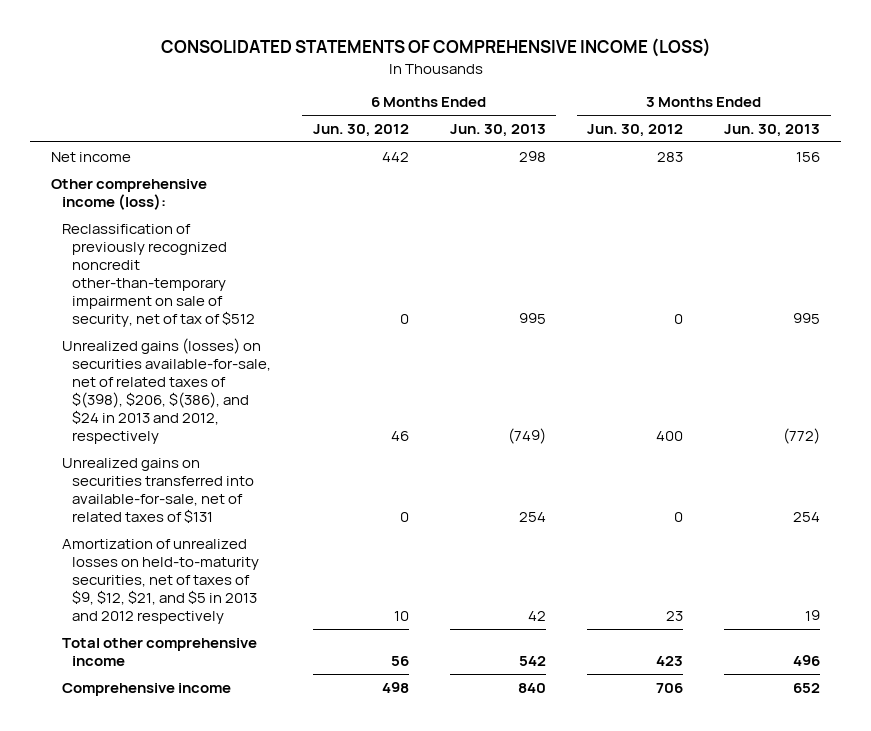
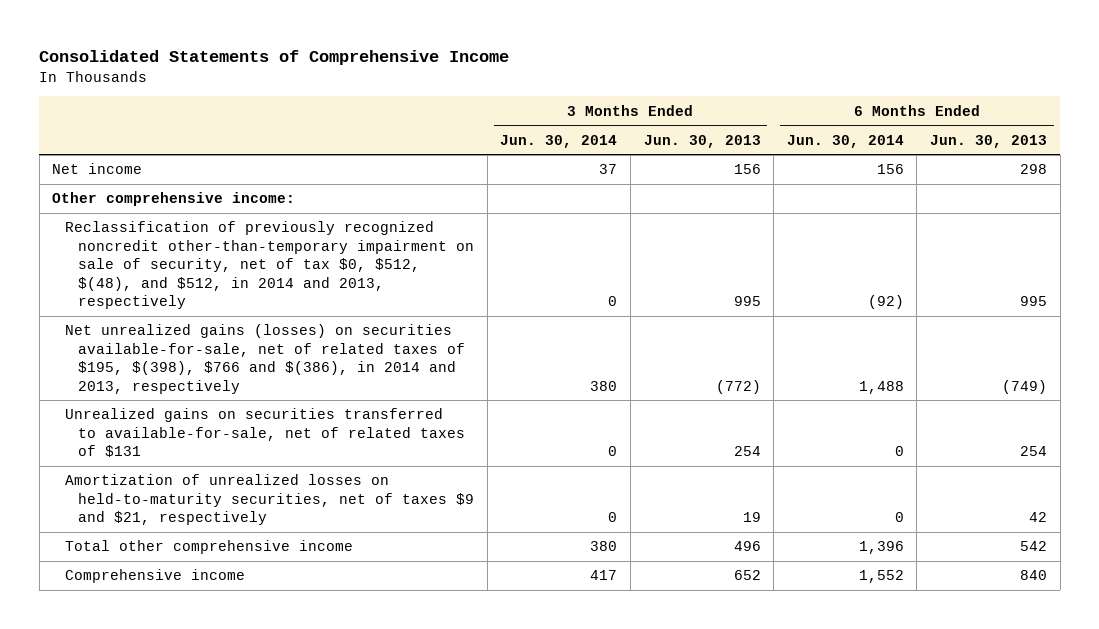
[160,38,711,58] CONSOLIDATED STATEMENTS OF COMPREHENSIVE INCOME (LOSS) -> [39,50,510,66] Consolidated Statements of Comprehensive Income
[312,124,409,138] Jun. 30, 2012 -> none
[586,124,683,138] Jun. 30, 2012 -> none
none -> [500,134,618,148] Jun. 30, 2014
none -> [786,134,904,148] Jun. 30, 2014
[50,178,207,210] Other comprehensive income (loss): -> [52,192,296,207] Other comprehensive income:
[61,223,256,328] Reclassification of previously recognized noncredit other-than-temporary impairment on sale of security, net of tax of $512 -> [65,221,475,310] Reclassification of previously recognized noncredit other-than-temporary impairment on sale of security, net of tax $0, $512, $(48), and $512, in 2014 and 2013, respectively
[61,337,272,445] Unrealized gains (losses) on securities available-for-sale, net of related taxes of $(398), $206, $(386), and $24 in 2013 and 2012, respectively -> [65,324,466,394] Net unrealized gains (losses) on securities available-for-sale, net of related taxes of $195, $(398), $766 and $(386), in 2014 and 2013, respectively
[61,457,255,523] Unrealized gains on securities transferred into available-for-sale, net of related taxes of $131 -> [65,408,466,458] Unrealized gains on securities transferred to available-for-sale, net of related taxes of $131
[61,538,260,625] Amortization of unrealized losses on held-to-maturity securities, net of taxes of $9, $12, $21, and $5 in 2013 and 2012 respectively -> [65,474,475,526] Amortization of unrealized losses on held-to-maturity securities, net of taxes $9 and $21, respectively

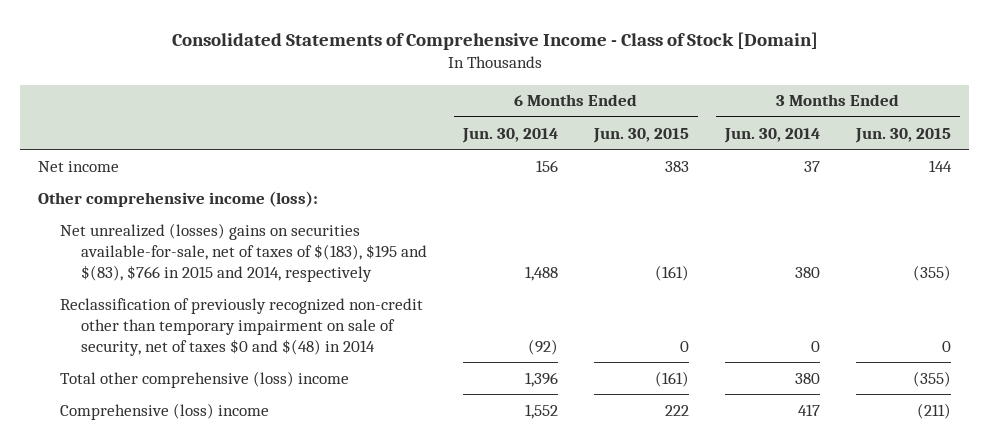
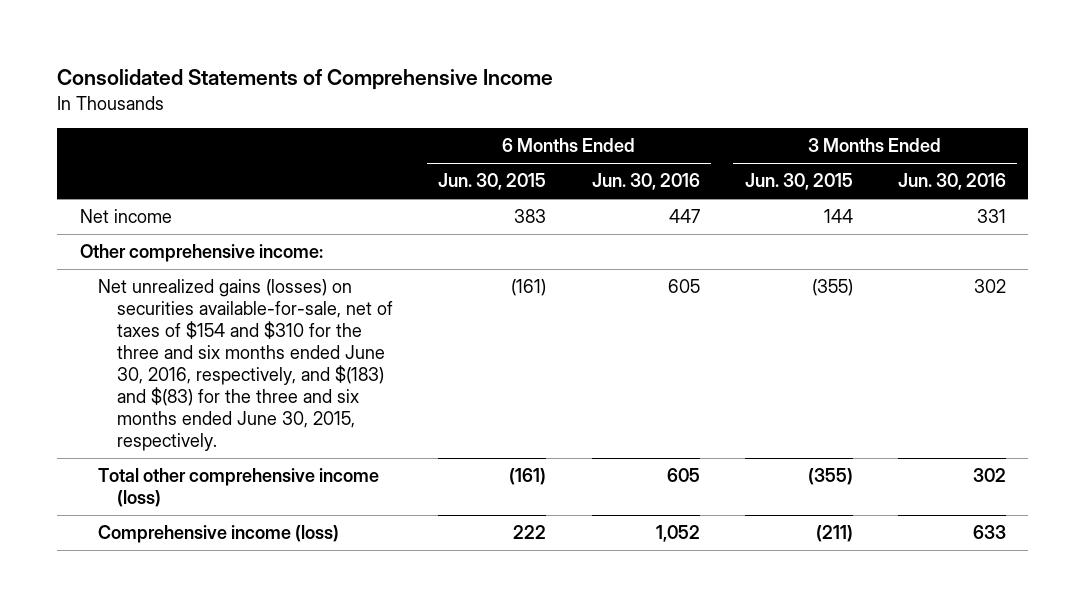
[171,31,818,50] Consolidated Statements of Comprehensive Income - Class of Stock [Domain] -> [56,69,553,91] Consolidated Statements of Comprehensive Income
[462,127,559,143] Jun. 30, 2014 -> none
[724,127,821,143] Jun. 30, 2014 -> none
none -> [591,173,700,191] Jun. 30, 2016
none -> [897,173,1006,191] Jun. 30, 2016
[59,297,423,356] Reclassification of previously recognized non-credit other than temporary impairment on sale of security, net of taxes $0 and $(48) in 2014 -> none
[38,190,319,207] Other comprehensive income (loss): -> [79,244,323,263] Other comprehensive income:
[59,222,428,282] Net unrealized (losses) gains on securities available-for-sale, net of taxes of $(183), $195 and $(83), $766 in 2015 and 2014, respectively -> [98,279,394,452] Net unrealized gains (losses) on securities available-for-sale, net of taxes of $154 and $310 for the three and six months ended June 30, 2016, respectively, and $(183) and $(83) for the three and six months ended June 30, 2015, respectively.
[59,370,349,388] Total other comprehensive (loss) income -> [98,468,380,508] Total other comprehensive income (loss)
[59,402,269,420] Comprehensive (loss) income -> [98,525,340,544] Comprehensive income (loss)

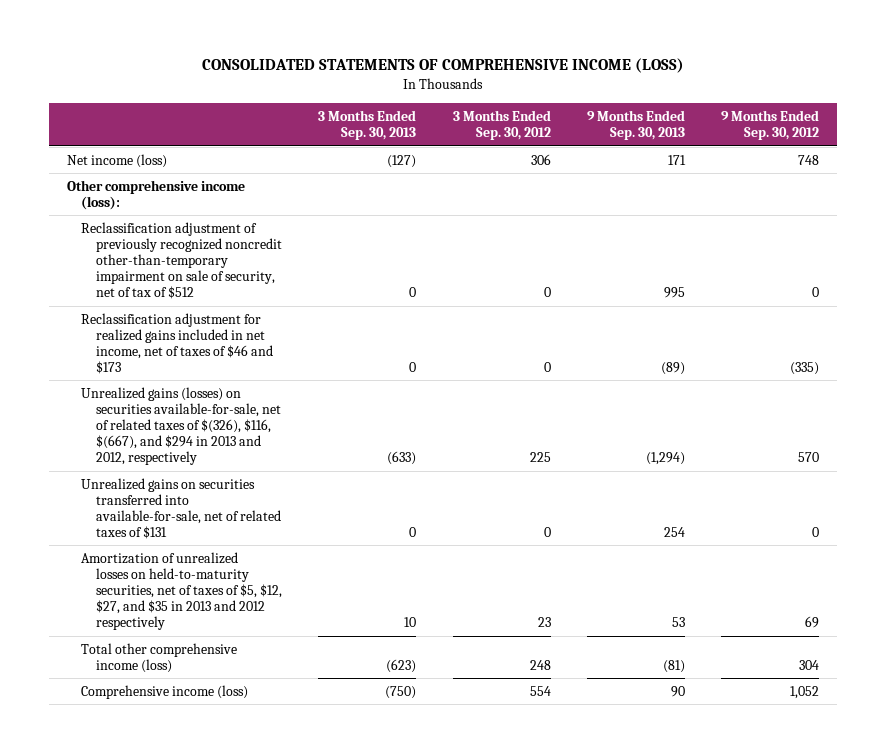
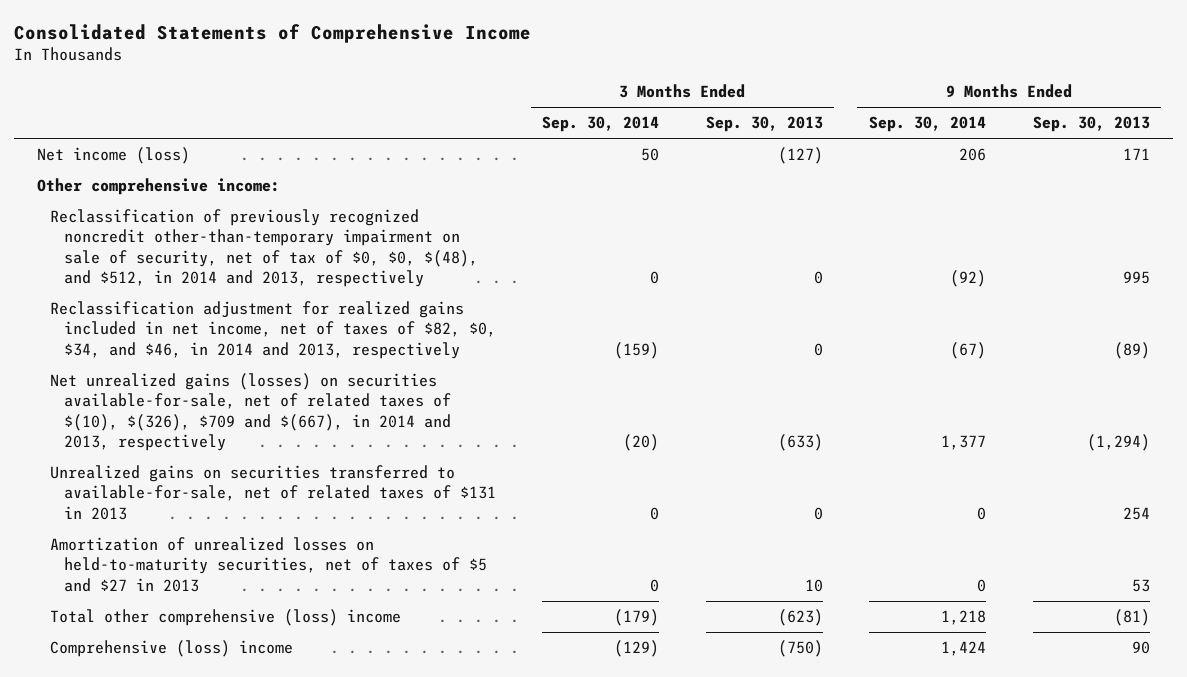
[202,58,685,74] CONSOLIDATED STATEMENTS OF COMPREHENSIVE INCOME (LOSS) -> [13,23,531,43] Consolidated Statements of Comprehensive Income
[452,110,551,141] 3 Months Ended Sep. 30, 2012 -> none
[721,110,820,141] 9 Months Ended Sep. 30, 2012 -> none
none -> [542,116,660,133] Sep. 30, 2014
none -> [869,116,987,133] Sep. 30, 2014
[66,179,245,210] Other comprehensive income (loss): -> [37,178,281,196] Other comprehensive income:
[81,221,282,300] Reclassification adjustment of previously recognized noncredit other-than-temporary impairment on sale of security, net of tax of $512 -> [50,209,478,288] Reclassification of previously recognized noncredit other-than-temporary impairment on sale of security, net of tax of $0, $0, $(48), and $512, in 2014 and 2013, respectively
[81,312,273,375] Reclassification adjustment for realized gains included in net income, net of taxes of $46 and $173 -> [50,301,496,359] Reclassification adjustment for realized gains included in net income, net of taxes of $82, $0, $34, and $46, in 2014 and 2013, respectively
[81,386,281,466] Unrealized gains (losses) on securities available-for-sale, net of related taxes of $(326), $116, $(667), and $294 in 2013 and 2012, respectively -> [50,373,451,452] Net unrealized gains (losses) on securities available-for-sale, net of related taxes of $(10), $(326), $709 and $(667), in 2014 and 2013, respectively
[81,477,281,540] Unrealized gains on securities transferred into available-for-sale, net of related taxes of $131 -> [50,465,496,520] Unrealized gains on securities transferred to available-for-sale, net of related taxes of $131 in 2013
[81,551,282,631] Amortization of unrealized losses on held-to-maturity securities, net of taxes of $5, $12, $27, and $35 in 2013 and 2012 respectively -> [50,537,487,592] Amortization of unrealized losses on held-to-maturity securities, net of taxes of $5 and $27 in 2013
[81,642,238,673] Total other comprehensive income (loss) -> [50,609,402,627] Total other comprehensive (loss) income
[81,684,249,699] Comprehensive income (loss) -> [50,640,294,658] Comprehensive (loss) income

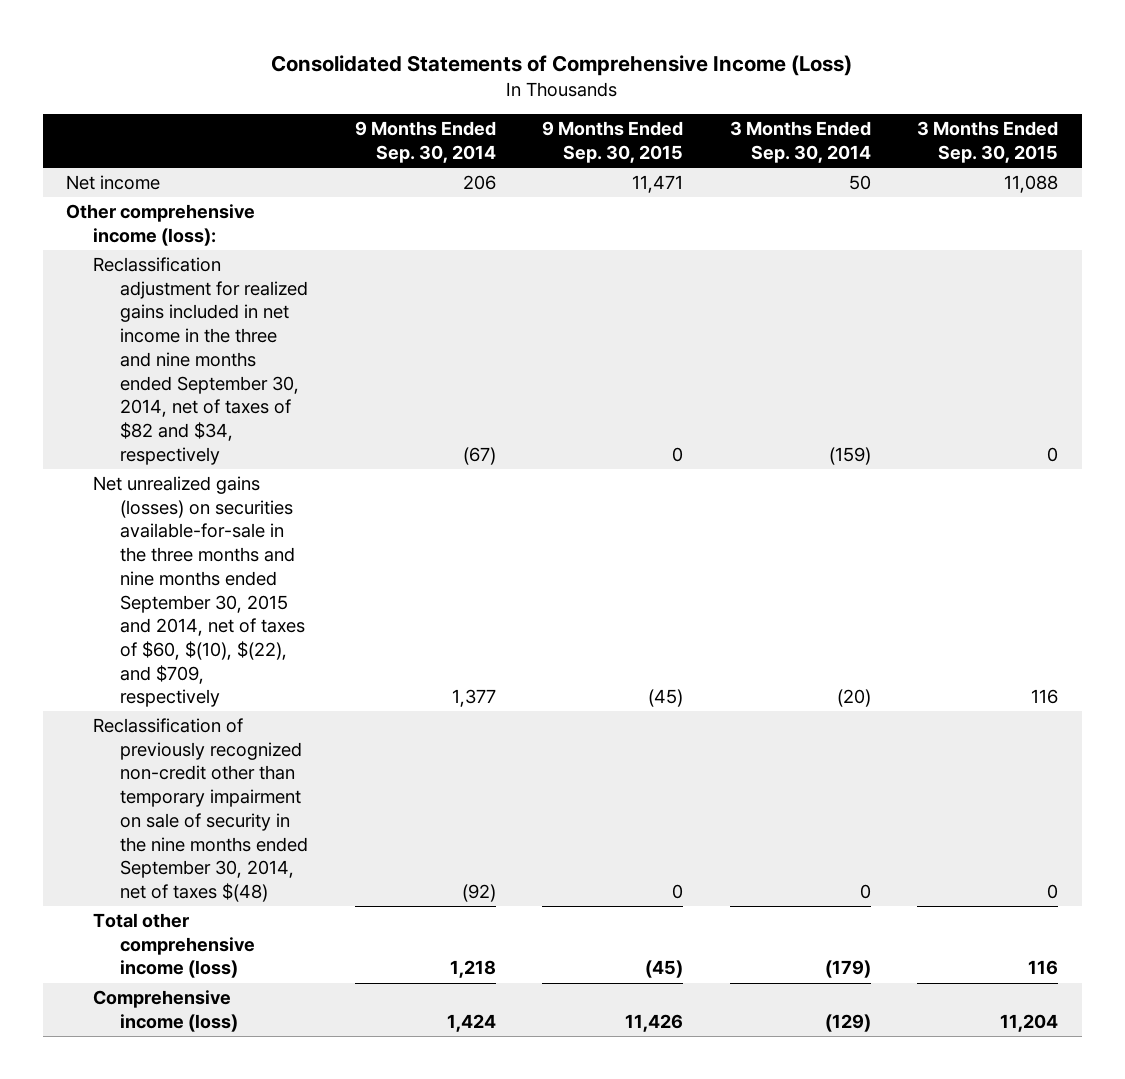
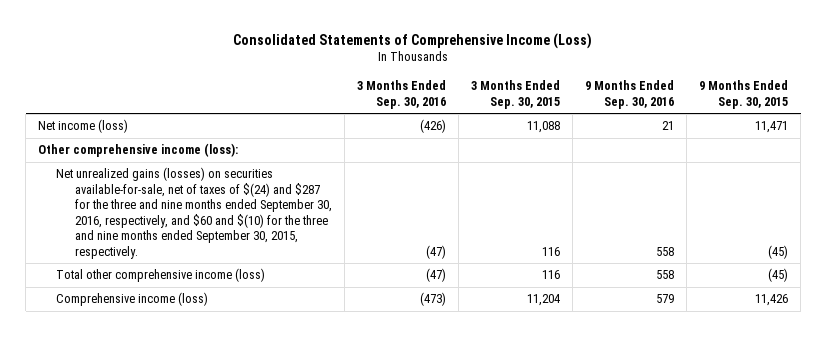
[354,121,496,164] 9 Months Ended Sep. 30, 2014 -> none
[729,121,871,164] 3 Months Ended Sep. 30, 2014 -> none
none -> [356,80,446,109] 3 Months Ended Sep. 30, 2016
none -> [584,80,674,109] 9 Months Ended Sep. 30, 2016
[66,175,161,191] Net income -> [38,119,129,134] Net income (loss)
[93,257,309,465] Reclassification adjustment for realized gains included in net income in the three and nine months ended September 30, 2014, net of taxes of $82 and $34, respectively -> none
[93,718,309,902] Reclassification of previously recognized non-credit other than temporary impairment on sale of security in the nine months ended September 30, 2014, net of taxes $(48) -> none
[93,476,306,708] Net unrealized gains (losses) on securities available-for-sale in the three months and nine months ended September 30, 2015 and 2014, net of taxes of $60, $(10), $(22), and $709, respectively -> [56,167,332,259] Net unrealized gains (losses) on securities available-for-sale, net of taxes of $(24) and $287 for the three and nine months ended September 30, 2016, respectively, and $60 and $(10) for the three and nine months ended September 30, 2015, respectively.

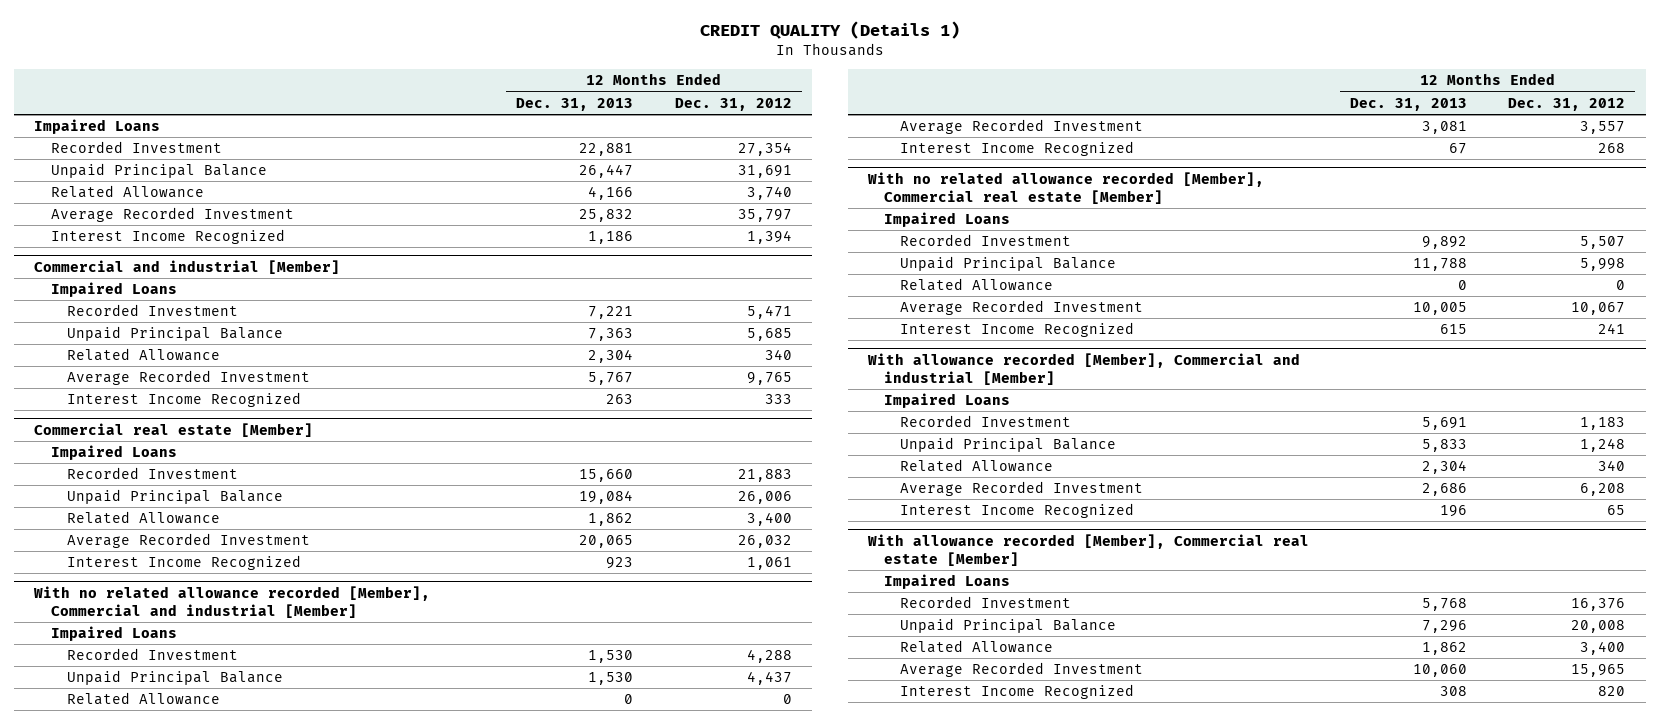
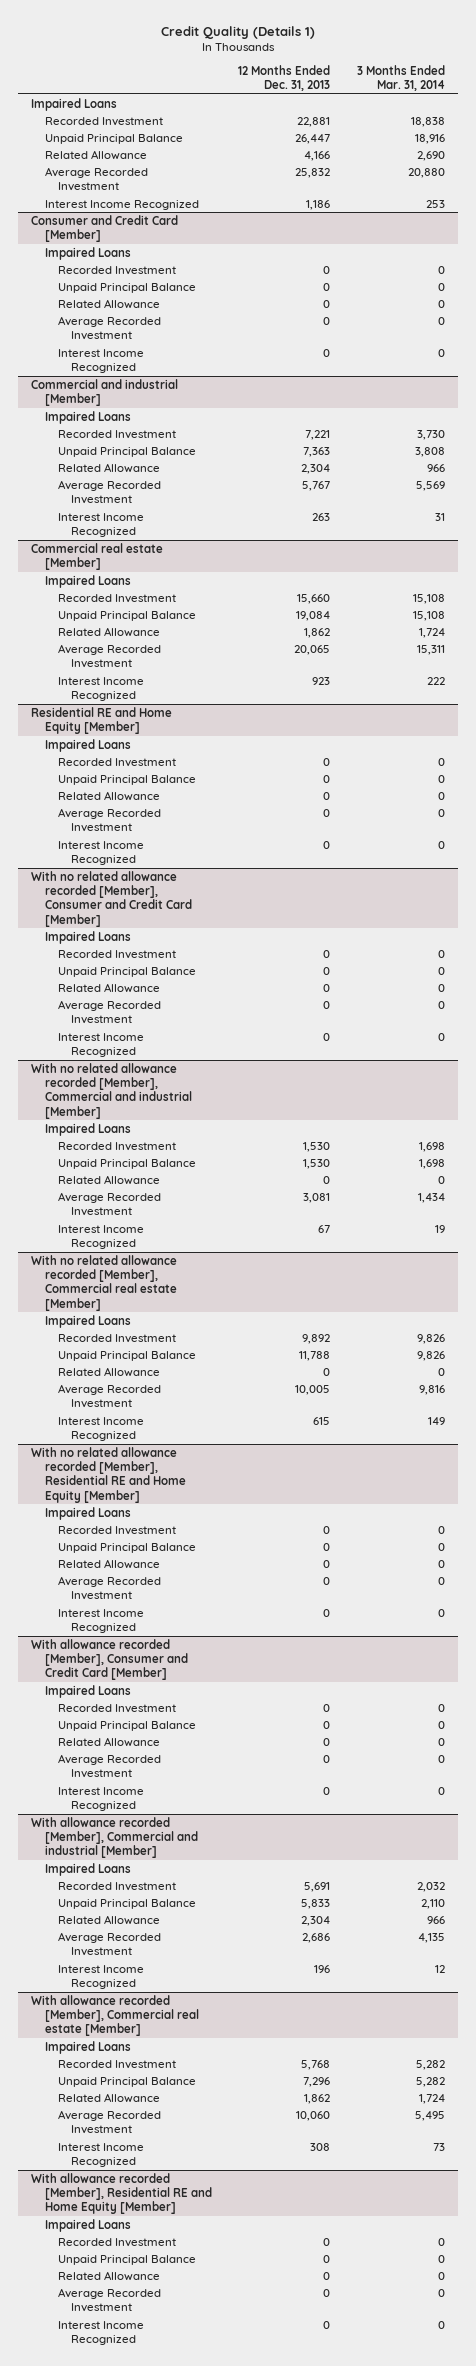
[699,20,960,39] CREDIT QUALITY (Details 1) -> [160,25,315,39] Credit Quality (Details 1)
[674,97,792,111] Dec. 31, 2012 -> none
none -> [356,65,445,92] 3 Months Ended Mar. 31, 2014
none -> [31,214,179,243] Consumer and Credit Card [Member]
none -> [44,246,131,260] Impaired Loans
none -> [57,265,176,275] Recorded Investment
none -> [57,282,196,293] Unpaid Principal Balance
none -> [57,298,160,309] Related Allowance
none -> [57,315,161,341] Average Recorded Investment
none -> [57,348,144,374] Interest Income Recognized
none -> [31,706,173,735] Residential RE and Home Equity [Member]
none -> [44,738,131,752] Impaired Loans
none -> [57,757,176,767] Recorded Investment
none -> [57,774,196,785] Unpaid Principal Balance
none -> [57,790,160,801] Related Allowance
none -> [57,807,161,833] Average Recorded Investment
none -> [57,840,144,866] Interest Income Recognized
none -> [31,870,192,927] With no related allowance recorded [Member], Consumer and Credit Card [Member]
none -> [44,930,131,944] Impaired Loans
none -> [57,949,176,959] Recorded Investment
none -> [57,966,196,977] Unpaid Principal Balance
none -> [57,982,160,993] Related Allowance
none -> [57,999,161,1025] Average Recorded Investment
none -> [57,1032,144,1058] Interest Income Recognized
none -> [31,1446,186,1503] With no related allowance recorded [Member], Residential RE and Home Equity [Member]
none -> [44,1506,131,1520] Impaired Loans
none -> [57,1525,176,1535] Recorded Investment
none -> [57,1542,196,1553] Unpaid Principal Balance
none -> [57,1558,160,1569] Related Allowance
none -> [57,1575,161,1601] Average Recorded Investment
none -> [57,1608,144,1634] Interest Income Recognized
none -> [31,1638,188,1681] With allowance recorded [Member], Consumer and Credit Card [Member]
none -> [44,1684,131,1698] Impaired Loans
none -> [57,1703,176,1713] Recorded Investment
none -> [57,1720,196,1731] Unpaid Principal Balance
none -> [57,1736,160,1747] Related Allowance
none -> [57,1753,161,1779] Average Recorded Investment
none -> [57,1786,144,1812] Interest Income Recognized
none -> [31,2172,212,2215] With allowance recorded [Member], Residential RE and Home Equity [Member]
none -> [44,2218,131,2232] Impaired Loans
none -> [57,2237,176,2247] Recorded Investment
none -> [57,2254,196,2265] Unpaid Principal Balance
none -> [57,2270,160,2281] Related Allowance
none -> [57,2287,161,2313] Average Recorded Investment
none -> [57,2320,144,2346] Interest Income Recognized

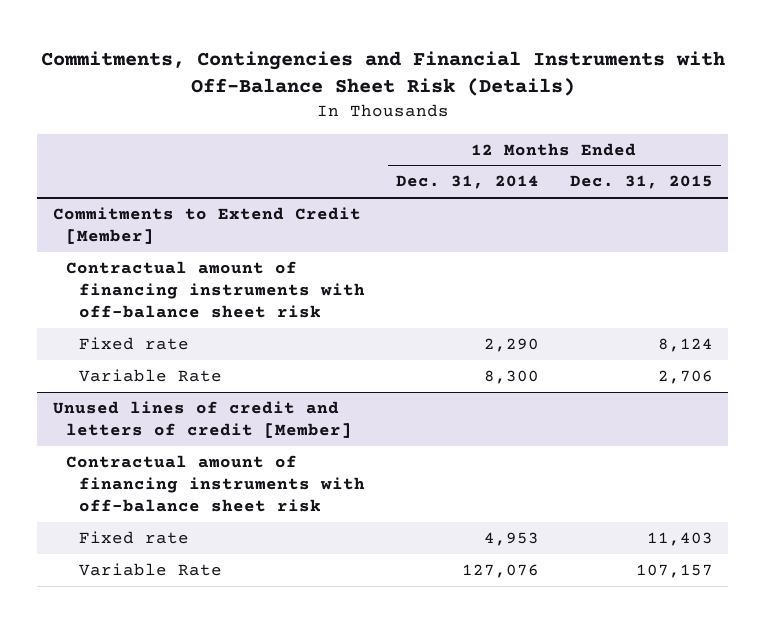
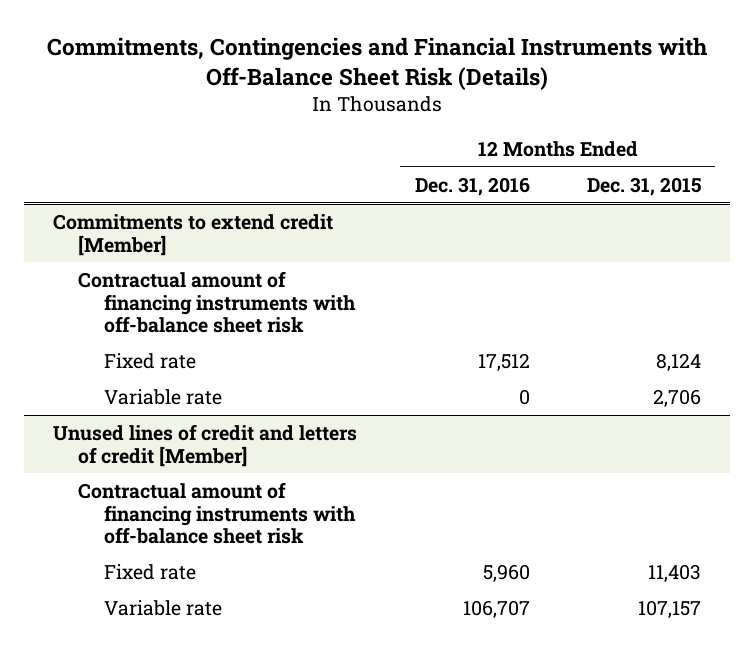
[396,175,540,190] Dec. 31, 2014 -> none
none -> [414,176,530,196] Dec. 31, 2016
[52,207,361,244] Commitments to Extend Credit [Member] -> [53,213,334,256] Commitments to extend credit [Member]
[79,369,223,383] Variable Rate -> [103,388,222,405] Variable rate
[79,563,223,577] Variable Rate -> [103,599,222,616] Variable rate

